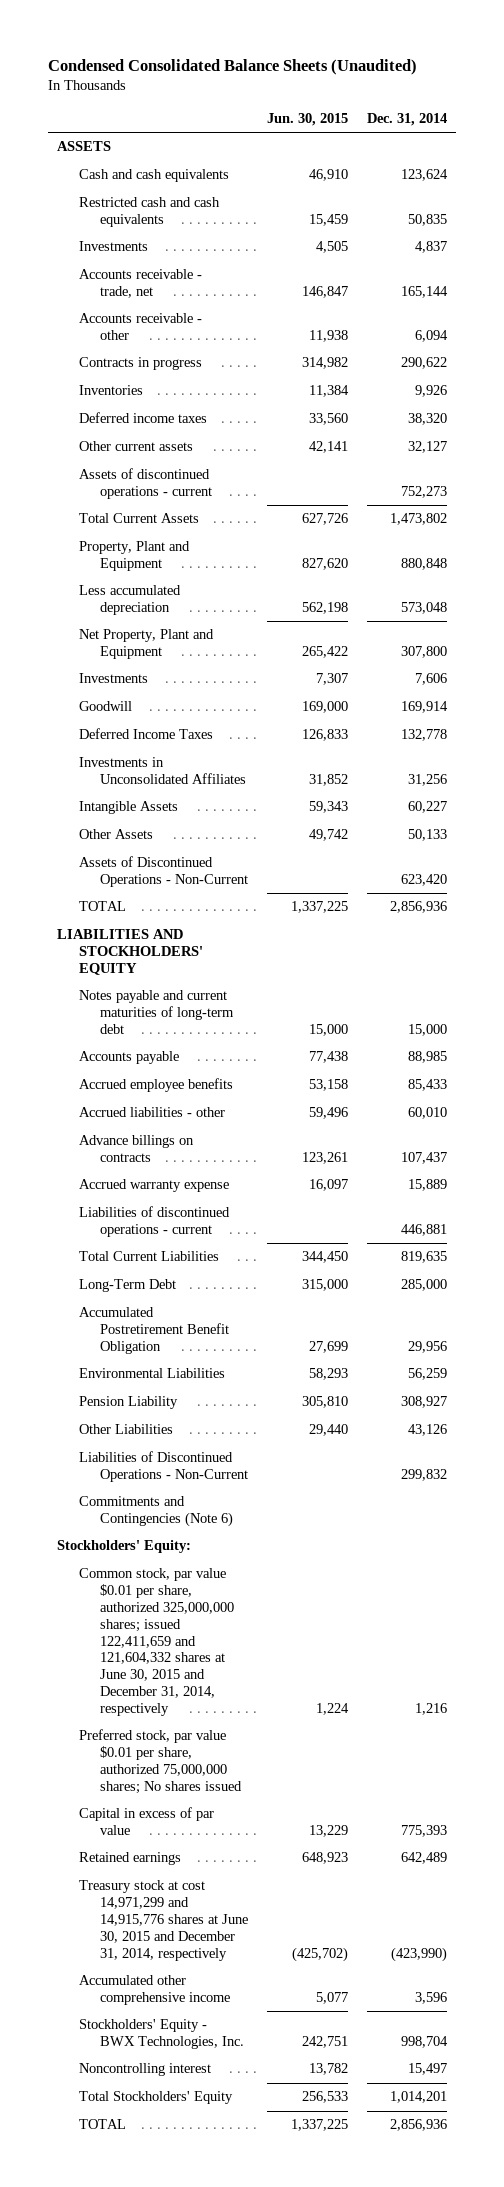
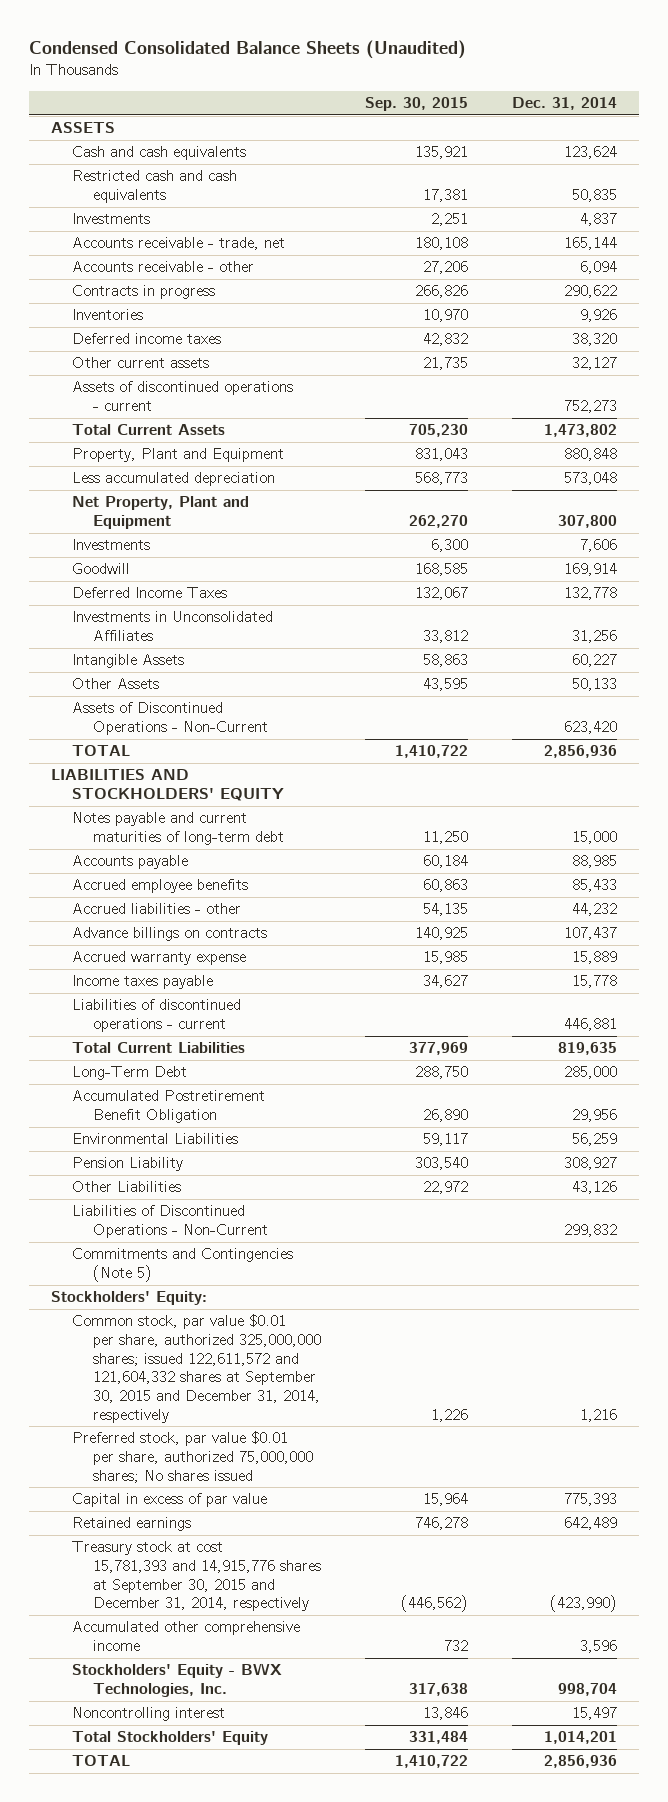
[266,112,348,126] Jun. 30, 2015 -> none
none -> [364,97,468,112] Sep. 30, 2015
[407,1107,447,1120] 60,010 -> [572,903,618,917] 44,232
none -> [72,975,214,990] Income taxes payable
[78,1496,233,1528] Commitments and Contingencies (Note 6) -> [72,1248,294,1283] Commitments and Contingencies (Note 5)
[78,1568,234,1716] Common stock, par value $0.01 per share, authorized 325,000,000 shares; issued 122,411,659 and 121,604,332 shares at June 30, 2015 and December 31, 2014, respectively -> [72,1314,321,1423] Common stock, par value $0.01 per share, authorized 325,000,000 shares; issued 122,611,572 and 121,604,332 shares at September 30, 2015 and December 31, 2014, respectively
[78,1880,248,1961] Treasury stock at cost 14,971,299 and 14,915,776 shares at June 30, 2015 and December 31, 2014, respectively -> [72,1541,321,1612] Treasury stock at cost 15,781,393 and 14,915,776 shares at September 30, 2015 and December 31, 2014, respectively

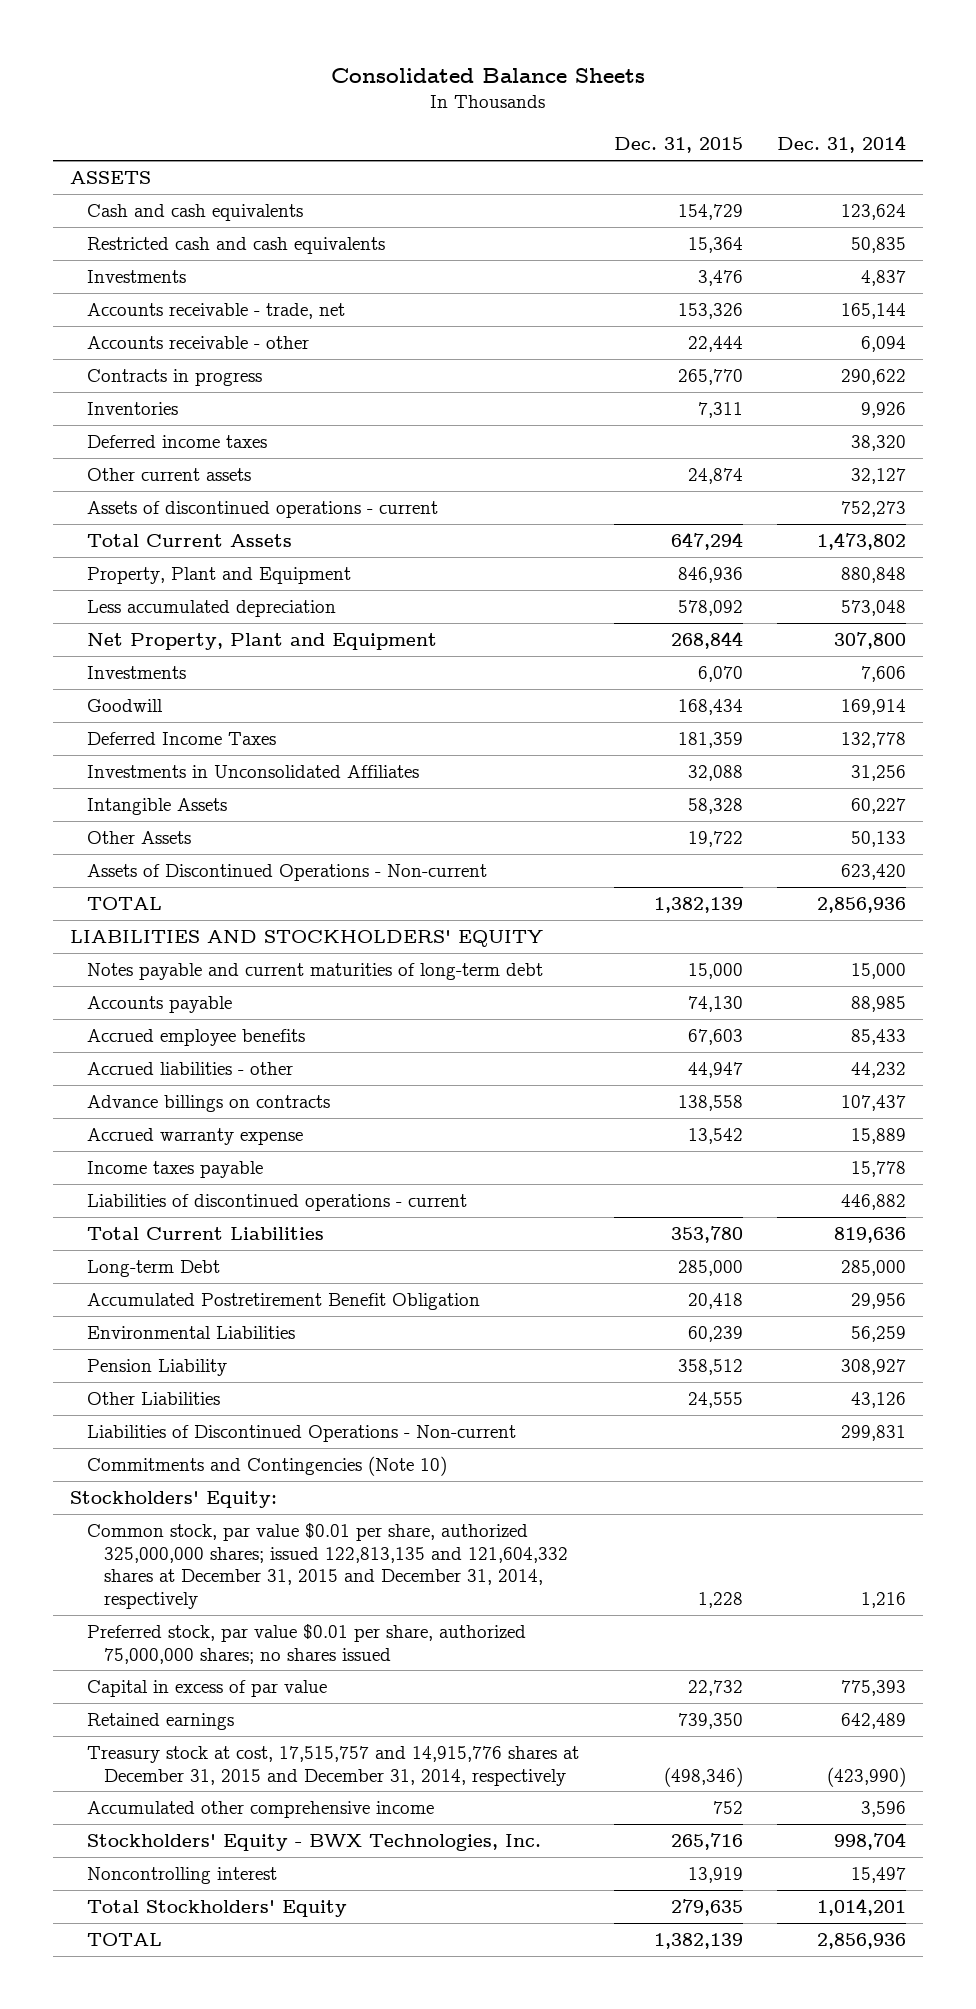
[29,39,467,59] Condensed Consolidated Balance Sheets (Unaudited) -> [330,67,645,83] Consolidated Balance Sheets
[364,97,468,112] Sep. 30, 2015 -> none
none -> [613,137,743,154] Dec. 31, 2015
[72,702,268,736] Assets of Discontinued Operations - Non-Current -> [87,863,488,881] Assets of Discontinued Operations - Non-current
[564,1018,618,1032] 446,881 -> [840,1193,906,1210] 446,882
[558,1042,618,1056] 819,635 -> [833,1226,906,1243] 819,636
[72,1066,188,1081] Long-Term Debt -> [87,1259,221,1277] Long-term Debt
[72,1205,268,1239] Liabilities of Discontinued Operations - Non-Current -> [87,1424,517,1442] Liabilities of Discontinued Operations - Non-current
[564,1224,618,1238] 299,832 -> [840,1424,906,1441] 299,831
[72,1248,294,1283] Commitments and Contingencies (Note 5) -> [87,1455,448,1476] Commitments and Contingencies (Note 10)
[72,1314,321,1423] Common stock, par value $0.01 per share, authorized 325,000,000 shares; issued 122,611,572 and 121,604,332 shares at September 30, 2015 and December 31, 2014, respectively -> [87,1522,569,1610] Common stock, par value $0.01 per share, authorized 325,000,000 shares; issued 122,813,135 and 121,604,332 shares at December 31, 2015 and December 31, 2014, respectively
[72,1431,313,1483] Preferred stock, par value $0.01 per share, authorized 75,000,000 shares; No shares issued -> [87,1623,527,1664] Preferred stock, par value $0.01 per share, authorized 75,000,000 shares; no shares issued
[72,1541,321,1612] Treasury stock at cost 15,781,393 and 14,915,776 shares at September 30, 2015 and December 31, 2014, respectively -> [87,1745,580,1786] Treasury stock at cost, 17,515,757 and 14,915,776 shares at December 31, 2015 and December 31, 2014, respectively

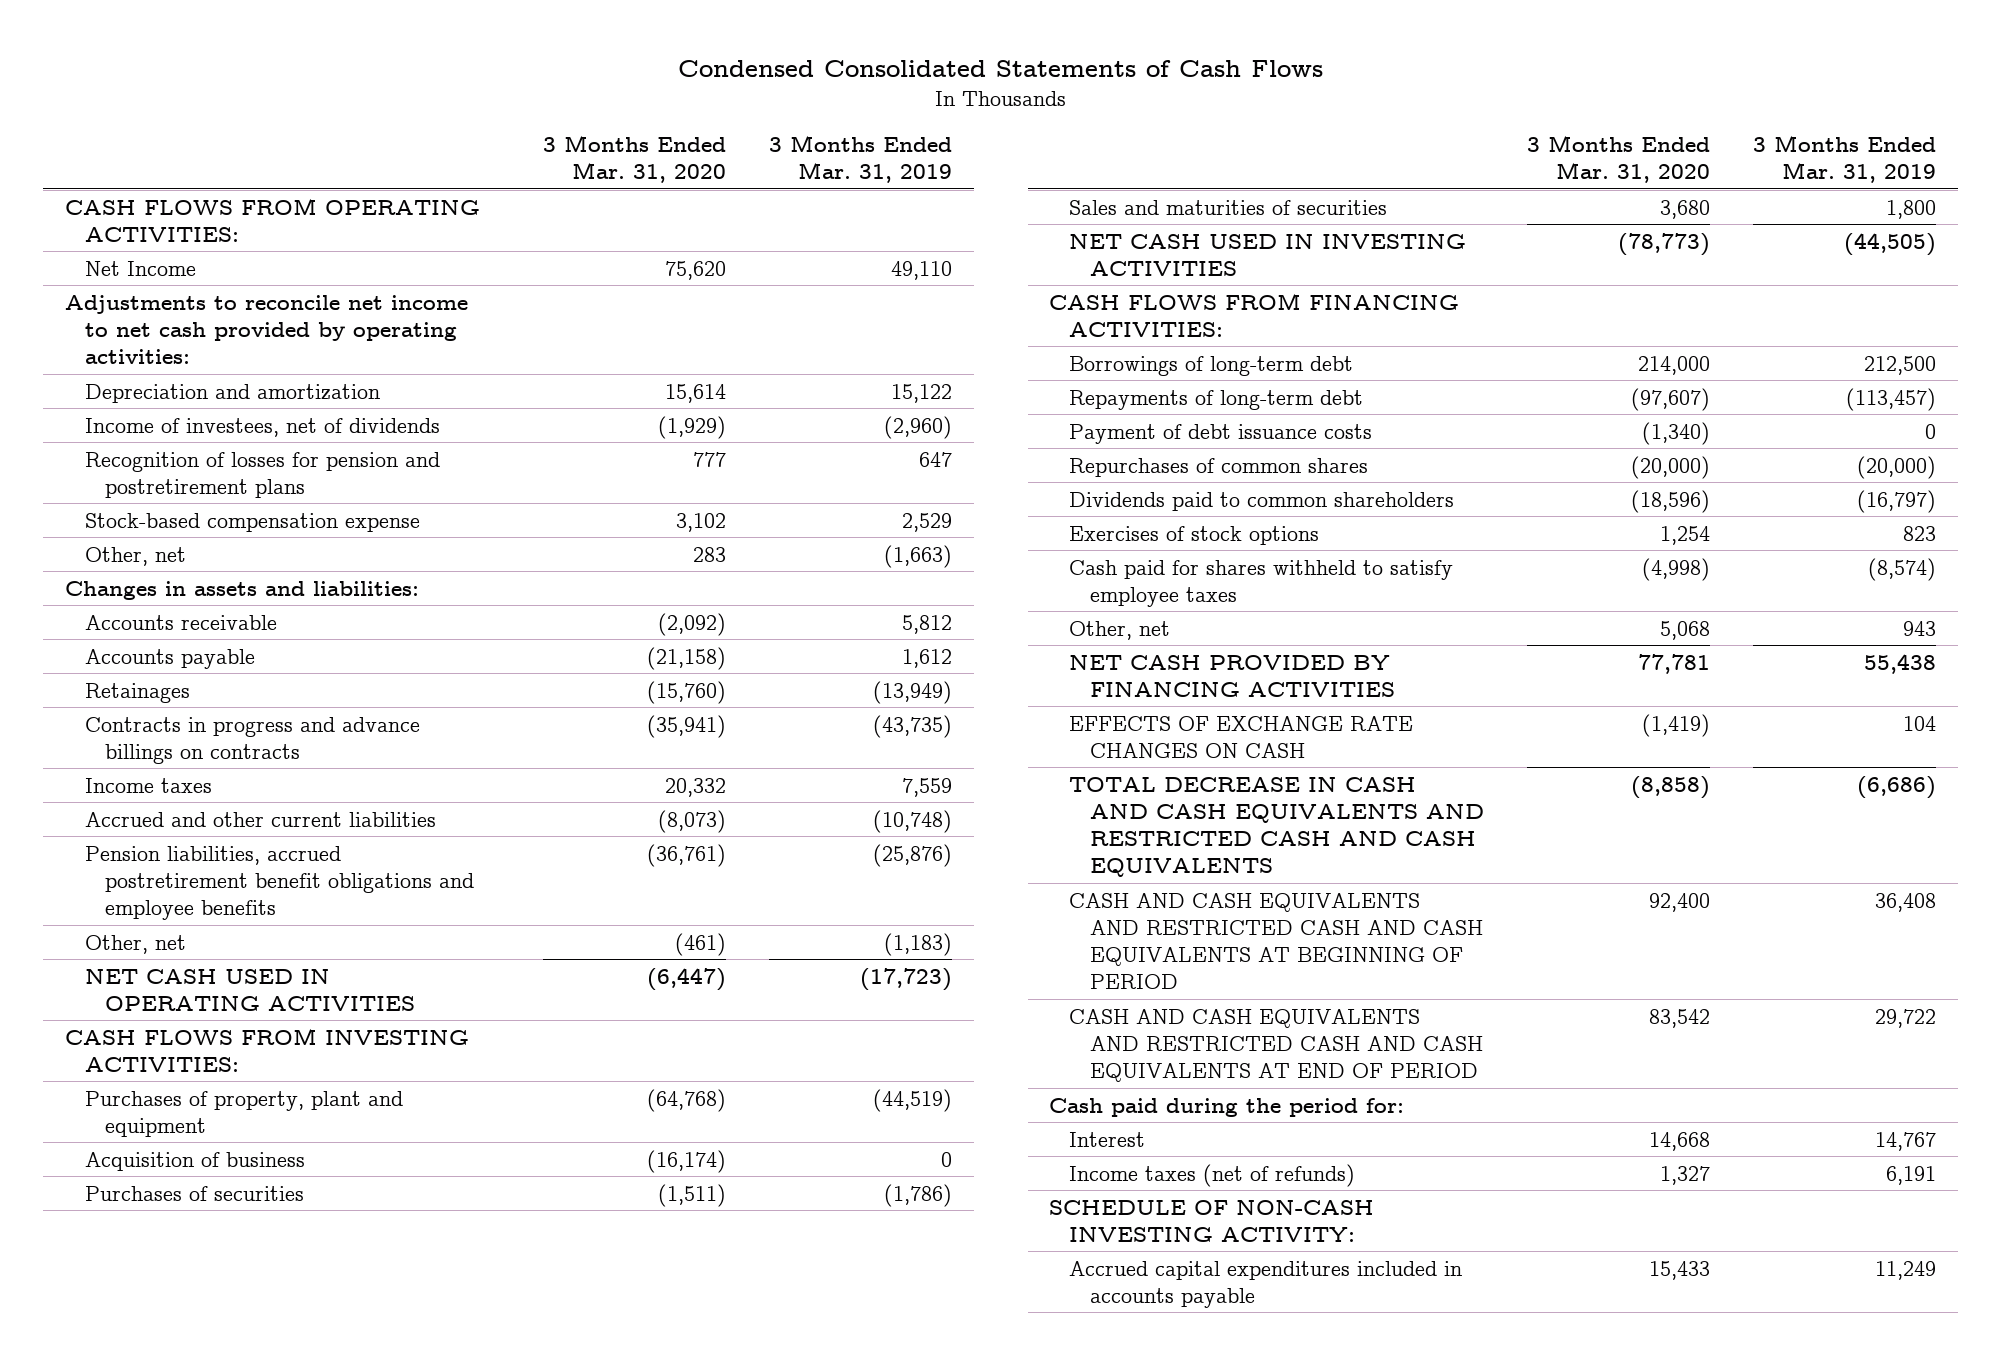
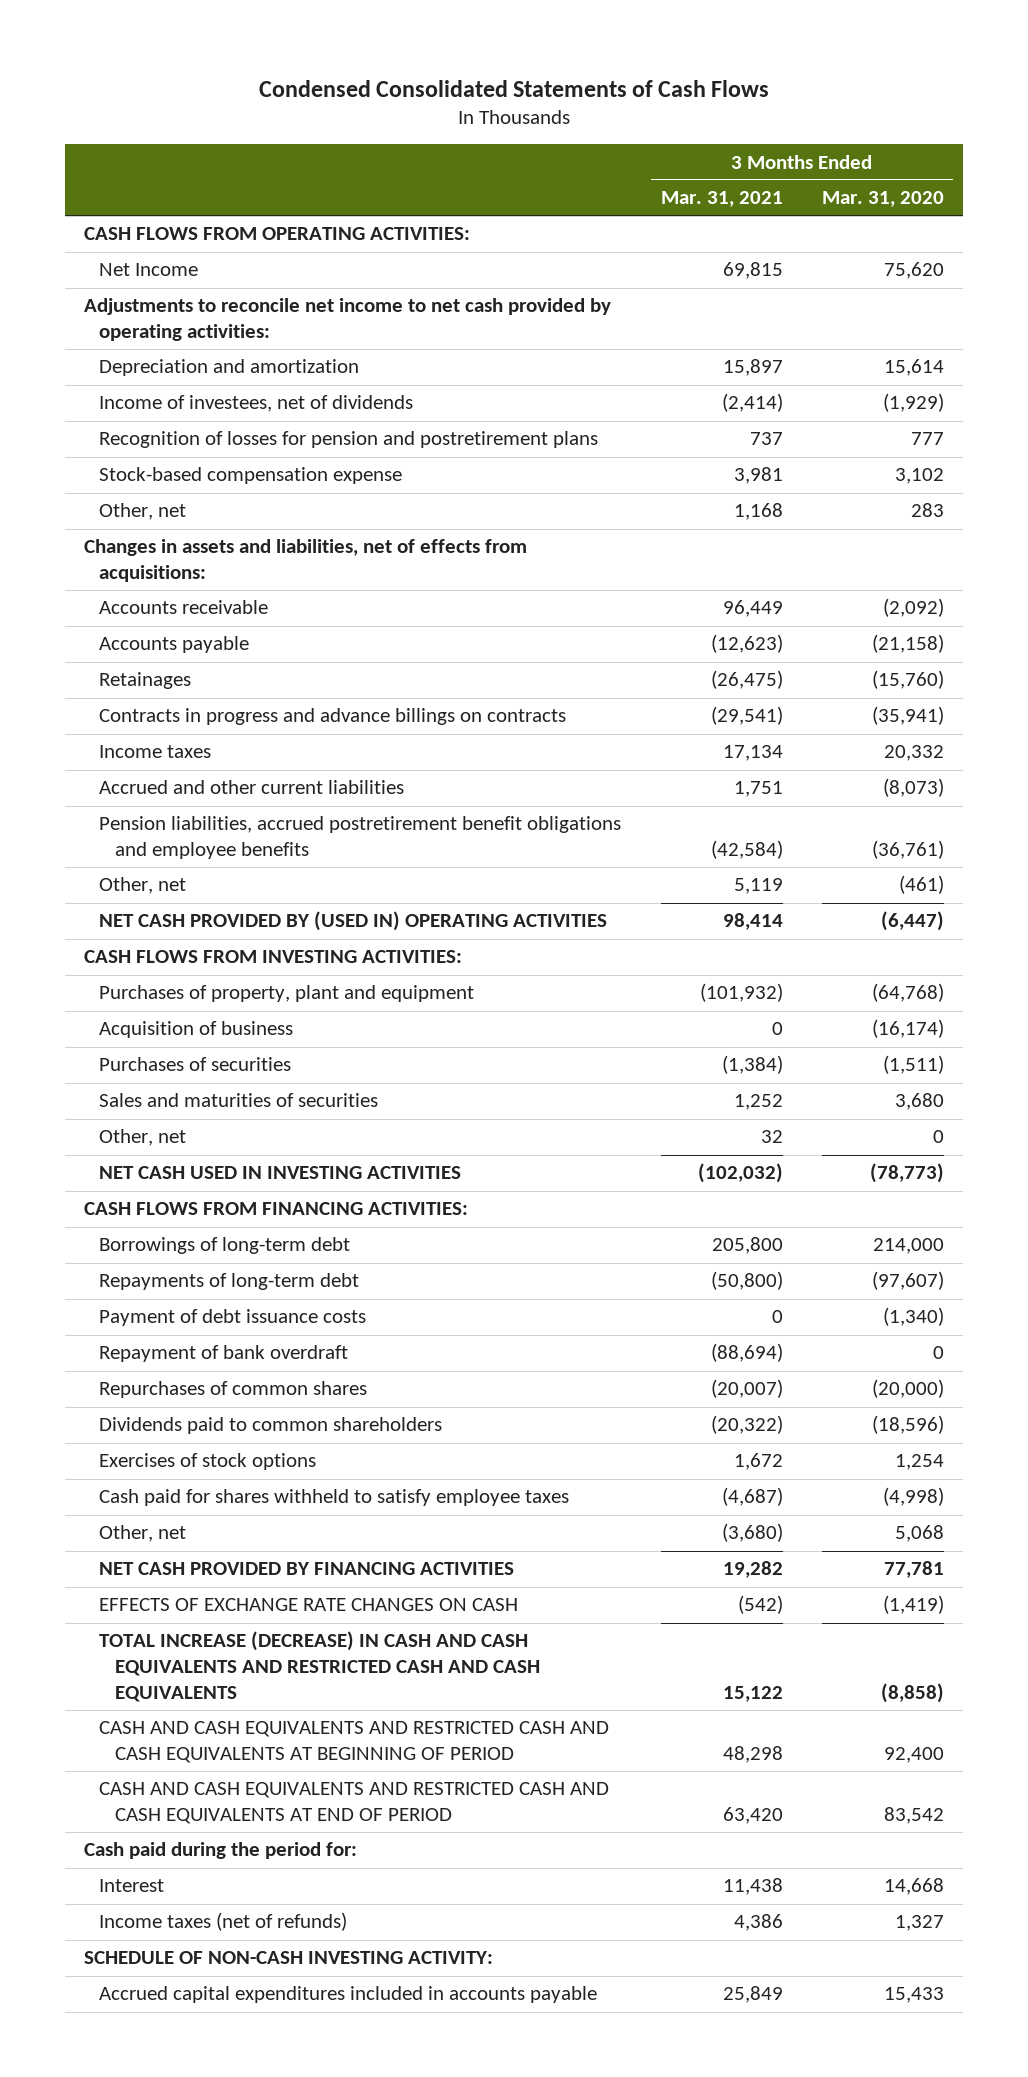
[769,134,953,184] 3 Months Ended Mar. 31, 2019 -> none
none -> [660,191,783,208] Mar. 31, 2021
[65,580,420,600] Changes in assets and liabilities: -> [84,539,528,583] Changes in assets and liabilities, net of effects from acquisitions:
[85,968,416,1011] NET CASH USED IN OPERATING ACTIVITIES -> [99,911,608,932] NET CASH PROVIDED BY (USED IN) OPERATING ACTIVITIES
none -> [99,1129,187,1147] Other, net
none -> [99,1345,349,1363] Repayment of bank overdraft
[1069,776,1484,878] TOTAL DECREASE IN CASH AND CASH EQUIVALENTS AND RESTRICTED CASH AND CASH EQUIVALENTS -> [99,1631,540,1703] TOTAL INCREASE (DECREASE) IN CASH AND CASH EQUIVALENTS AND RESTRICTED CASH AND CASH EQUIVALENTS

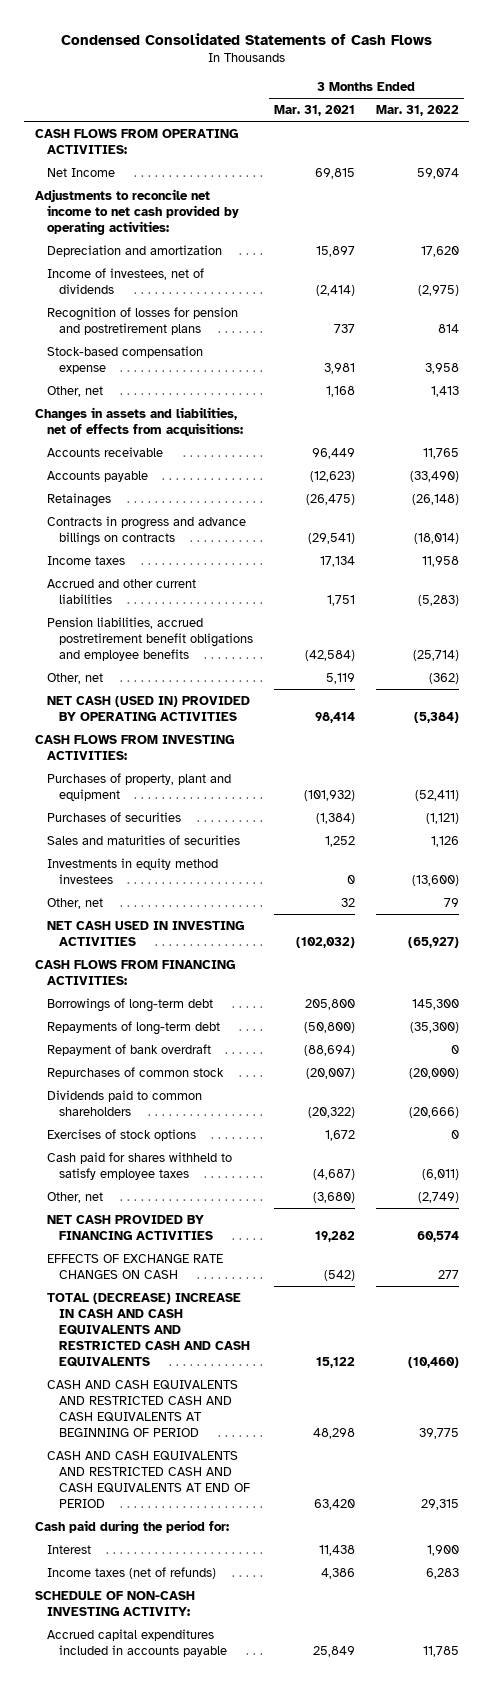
[821,191,944,208] Mar. 31, 2020 -> none
none -> [375,105,459,117] Mar. 31, 2022
[99,911,608,932] NET CASH PROVIDED BY (USED IN) OPERATING ACTIVITIES -> [46,695,250,721] NET CASH (USED IN) PROVIDED BY OPERATING ACTIVITIES
[99,1021,294,1039] Acquisition of business -> none
none -> [46,857,218,884] Investments in equity method investees
[99,1309,367,1327] Payment of debt issuance costs -> none
[99,1381,368,1399] Repurchases of common shares -> [46,1066,224,1079] Repurchases of common stock
[99,1631,540,1703] TOTAL INCREASE (DECREASE) IN CASH AND CASH EQUIVALENTS AND RESTRICTED CASH AND CASH EQUIVALENTS -> [46,1292,250,1367] TOTAL (DECREASE) INCREASE IN CASH AND CASH EQUIVALENTS AND RESTRICTED CASH AND CASH EQUIVALENTS

